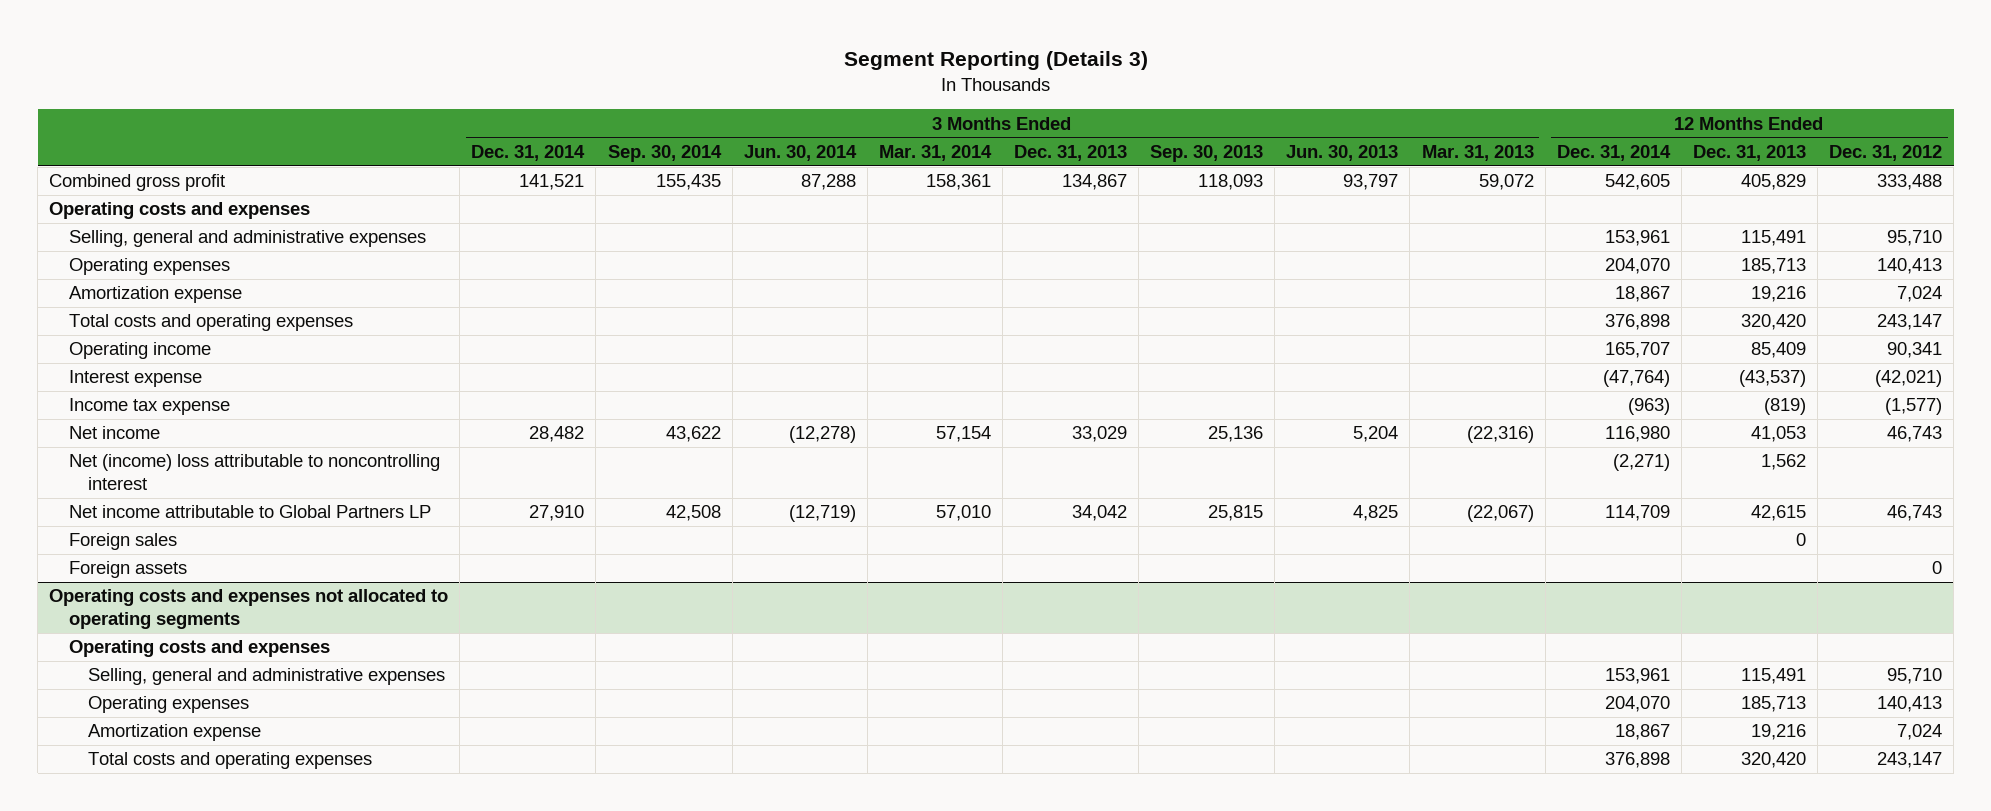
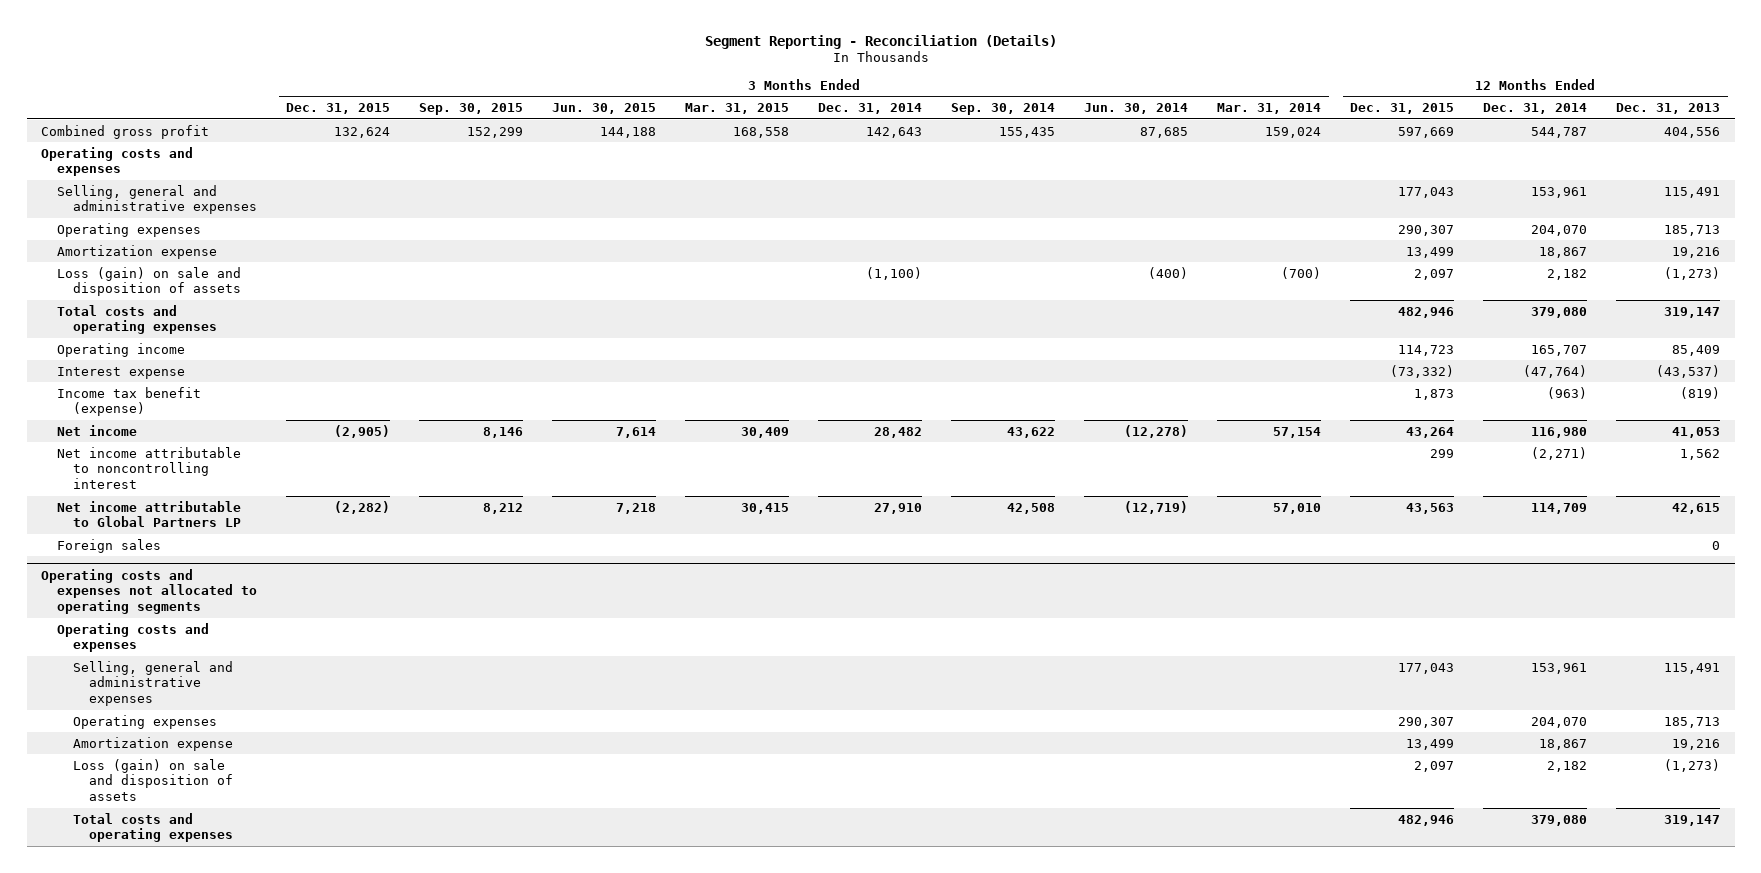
[843,51,1148,71] Segment Reporting (Details 3) -> [704,34,1057,49] Segment Reporting - Reconciliation (Details)
[1014,144,1128,161] Dec. 31, 2013 -> none
[1150,144,1264,162] Sep. 30, 2013 -> none
[1286,144,1399,161] Jun. 30, 2013 -> none
[1421,144,1534,161] Mar. 31, 2013 -> none
[1828,144,1942,161] Dec. 31, 2012 -> none
none -> [286,103,391,115] Dec. 31, 2015
none -> [419,103,524,116] Sep. 30, 2015
none -> [552,103,657,115] Jun. 30, 2015
none -> [685,103,790,115] Mar. 31, 2015
none -> [1350,103,1455,115] Dec. 31, 2015
[519,174,585,191] 141,521 -> [866,126,923,138] 142,643
[800,174,856,191] 87,288 -> [1140,126,1189,138] 87,685
[925,174,991,191] 158,361 -> [1265,126,1322,138] 159,024
[1604,174,1670,191] 542,605 -> [1531,126,1588,138] 544,787
[1740,174,1806,191] 405,829 -> [1664,126,1721,138] 404,556
none -> [57,266,242,297] Loss (gain) on sale and disposition of assets
[1604,314,1670,331] 376,898 -> [1531,306,1588,318] 379,080
[1740,314,1806,331] 320,420 -> [1664,306,1721,318] 319,147
[68,398,230,416] Income tax expense -> [57,386,202,417] Income tax benefit (expense)
[68,454,440,491] Net (income) loss attributable to noncontrolling interest -> [57,446,242,490] Net income attributable to noncontrolling interest
[68,561,187,579] Foreign assets -> none
none -> [73,758,234,802] Loss (gain) on sale and disposition of assets
[1604,752,1670,769] 376,898 -> [1531,814,1588,826] 379,080
[1740,752,1806,769] 320,420 -> [1664,814,1721,826] 319,147

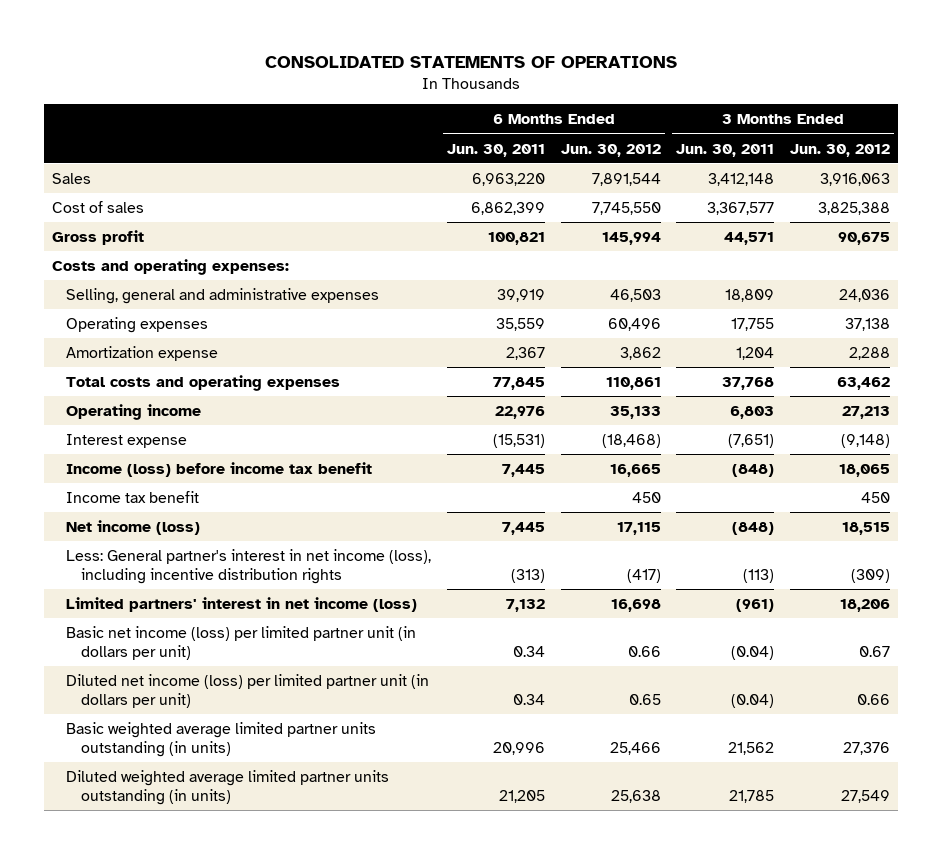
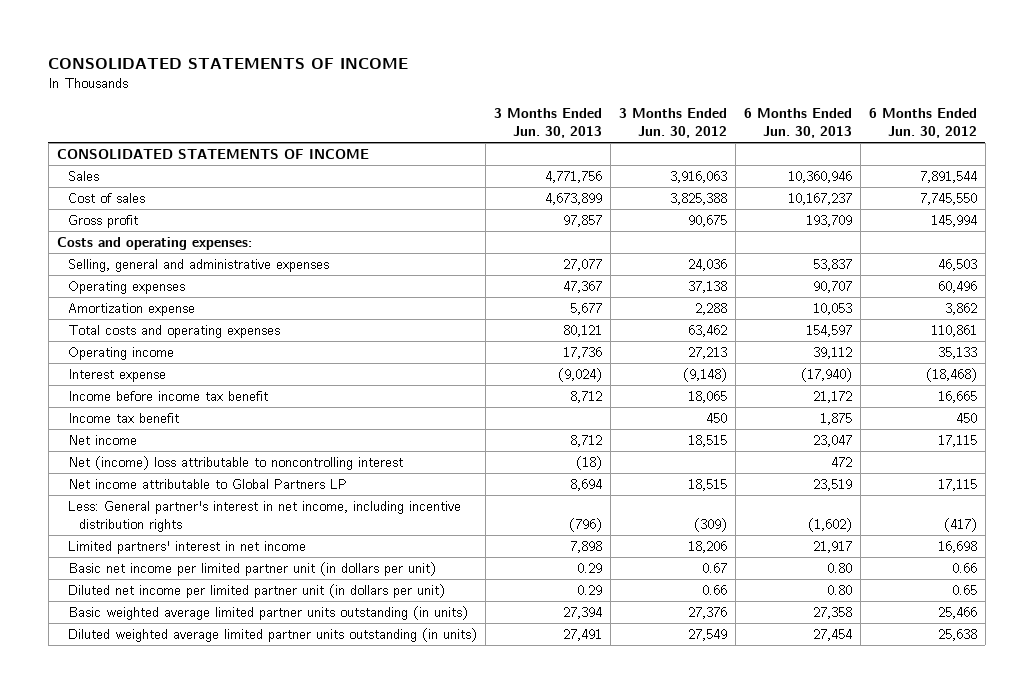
[264,55,677,68] CONSOLIDATED STATEMENTS OF OPERATIONS -> [48,58,409,70] CONSOLIDATED STATEMENTS OF INCOME
[446,143,545,157] Jun. 30, 2011 -> none
[676,143,775,157] Jun. 30, 2011 -> none
none -> [493,107,602,138] 3 Months Ended Jun. 30, 2013
none -> [743,107,852,138] 6 Months Ended Jun. 30, 2013
none -> [56,148,369,159] CONSOLIDATED STATEMENTS OF INCOME
[66,461,373,477] Income (loss) before income tax benefit -> [67,390,268,401] Income before income tax benefit
none -> [67,434,137,445] Net income
none -> [67,455,403,470] Net (income) loss attributable to noncontrolling interest
[66,519,201,535] Net income (loss) -> [67,478,347,489] Net income attributable to Global Partners LP
[66,548,432,585] Less: General partner's interest in net income (loss), including incentive distribution rights -> [67,500,461,532] Less: General partner's interest in net income, including incentive distribution rights
[66,596,418,612] Limited partners' interest in net income (loss) -> [67,540,306,554] Limited partners' interest in net income
[66,625,417,661] Basic net income (loss) per limited partner unit (in dollars per unit) -> [67,561,436,576] Basic net income per limited partner unit (in dollars per unit)
[66,673,430,709] Diluted net income (loss) per limited partner unit (in dollars per unit) -> [67,583,445,598] Diluted net income per limited partner unit (in dollars per unit)

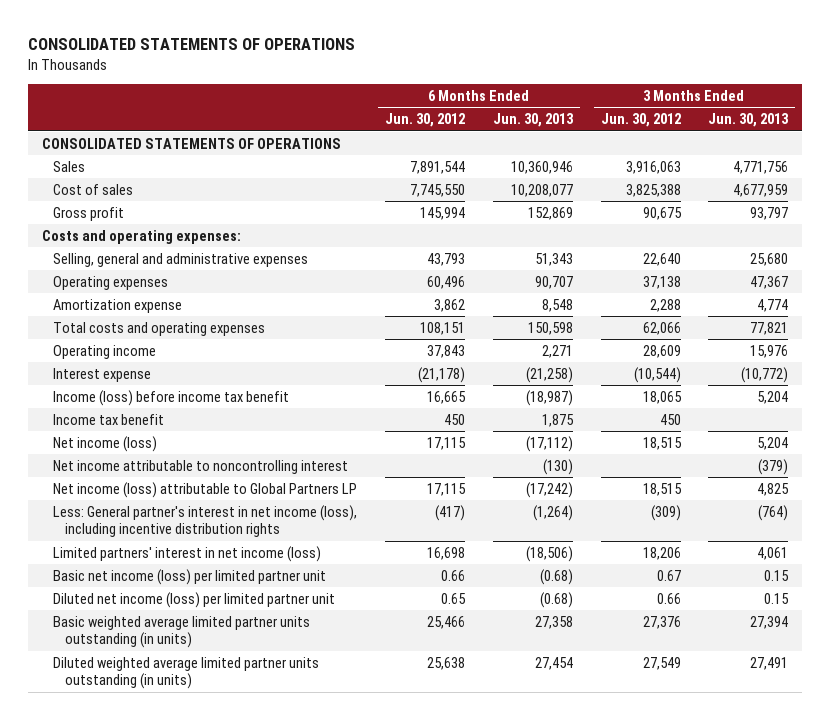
[48,58,409,70] CONSOLIDATED STATEMENTS OF INCOME -> [27,38,355,51] CONSOLIDATED STATEMENTS OF OPERATIONS
[56,148,369,159] CONSOLIDATED STATEMENTS OF INCOME -> [41,137,341,149] CONSOLIDATED STATEMENTS OF OPERATIONS
[544,192,602,205] 4,673,899 -> [733,183,789,197] 4,677,959
[787,192,852,205] 10,167,237 -> [510,183,573,197] 10,208,077
[562,214,602,227] 97,857 -> [750,206,789,220] 93,797
[805,214,852,227] 193,709 -> [527,206,573,220] 152,869
[562,258,602,271] 27,077 -> [750,252,789,266] 25,680
[687,258,727,271] 24,036 -> [642,252,681,266] 22,640
[812,258,852,271] 53,837 -> [534,252,573,266] 51,343
[937,258,977,271] 46,503 -> [426,252,465,266] 43,793
[569,302,602,315] 5,677 -> [757,298,789,312] 4,774
[812,302,852,315] 10,053 -> [541,298,573,312] 8,548
[562,324,602,337] 80,121 -> [750,321,789,335] 77,821
[687,324,727,337] 63,462 -> [642,321,681,335] 62,066
[805,324,852,337] 154,597 -> [527,321,573,335] 150,598
[930,324,977,337] 110,861 -> [419,321,465,335] 108,151
[562,346,602,359] 17,736 -> [750,344,789,358] 15,976
[687,346,727,359] 27,213 -> [642,344,681,358] 28,609
[812,346,852,359] 39,112 -> [541,344,573,358] 2,271
[937,346,977,359] 35,133 -> [426,344,465,358] 37,843
[557,367,602,382] (9,024) -> [741,366,789,383] (10,772)
[682,367,727,382] (9,148) -> [633,366,681,383] (10,544)
[800,367,852,382] (17,940) -> [525,366,573,383] (21,258)
[925,367,977,382] (18,468) -> [417,366,465,383] (21,178)
[67,390,268,401] Income before income tax benefit -> [53,389,290,406] Income (loss) before income tax benefit
[569,390,602,403] 8,712 -> [757,390,789,404] 5,204
[812,390,852,403] 21,172 -> [525,389,573,406] (18,987)
[67,434,137,445] Net income -> [53,435,158,452] Net income (loss)
[569,434,602,447] 8,712 -> [757,436,789,450] 5,204
[812,434,852,447] 23,047 -> [525,435,573,452] (17,112)
[67,455,403,470] Net (income) loss attributable to noncontrolling interest -> [53,459,349,474] Net income attributable to noncontrolling interest
[575,455,602,470] (18) -> [758,458,789,475] (379)
[830,456,852,467] 472 -> [542,458,573,475] (130)
[67,478,347,489] Net income attributable to Global Partners LP -> [53,481,358,498] Net income (loss) attributable to Global Partners LP
[569,478,602,491] 8,694 -> [757,482,790,496] 4,825
[812,478,852,491] 23,519 -> [525,481,573,498] (17,242)
[67,500,461,532] Less: General partner's interest in net income, including incentive distribution rights -> [53,504,358,538] Less: General partner's interest in net income (loss), including incentive distribution rights
[568,517,602,532] (796) -> [758,504,789,521] (764)
[807,517,852,532] (1,602) -> [532,504,573,521] (1,264)
[67,540,306,554] Limited partners' interest in net income -> [53,545,322,562] Limited partners' interest in net income (loss)
[569,540,602,553] 7,898 -> [757,546,789,560] 4,061
[812,540,852,553] 21,917 -> [525,545,573,562] (18,506)
[67,561,436,576] Basic net income per limited partner unit (in dollars per unit) -> [53,568,327,585] Basic net income (loss) per limited partner unit
[576,562,602,573] 0.29 -> [764,569,790,581] 0.15
[826,562,852,573] 0.80 -> [539,568,573,585] (0.68)
[67,583,445,598] Diluted net income per limited partner unit (in dollars per unit) -> [53,591,336,608] Diluted net income (loss) per limited partner unit
[576,584,602,595] 0.29 -> [764,592,790,604] 0.15
[826,584,852,595] 0.80 -> [539,591,573,608] (0.68)

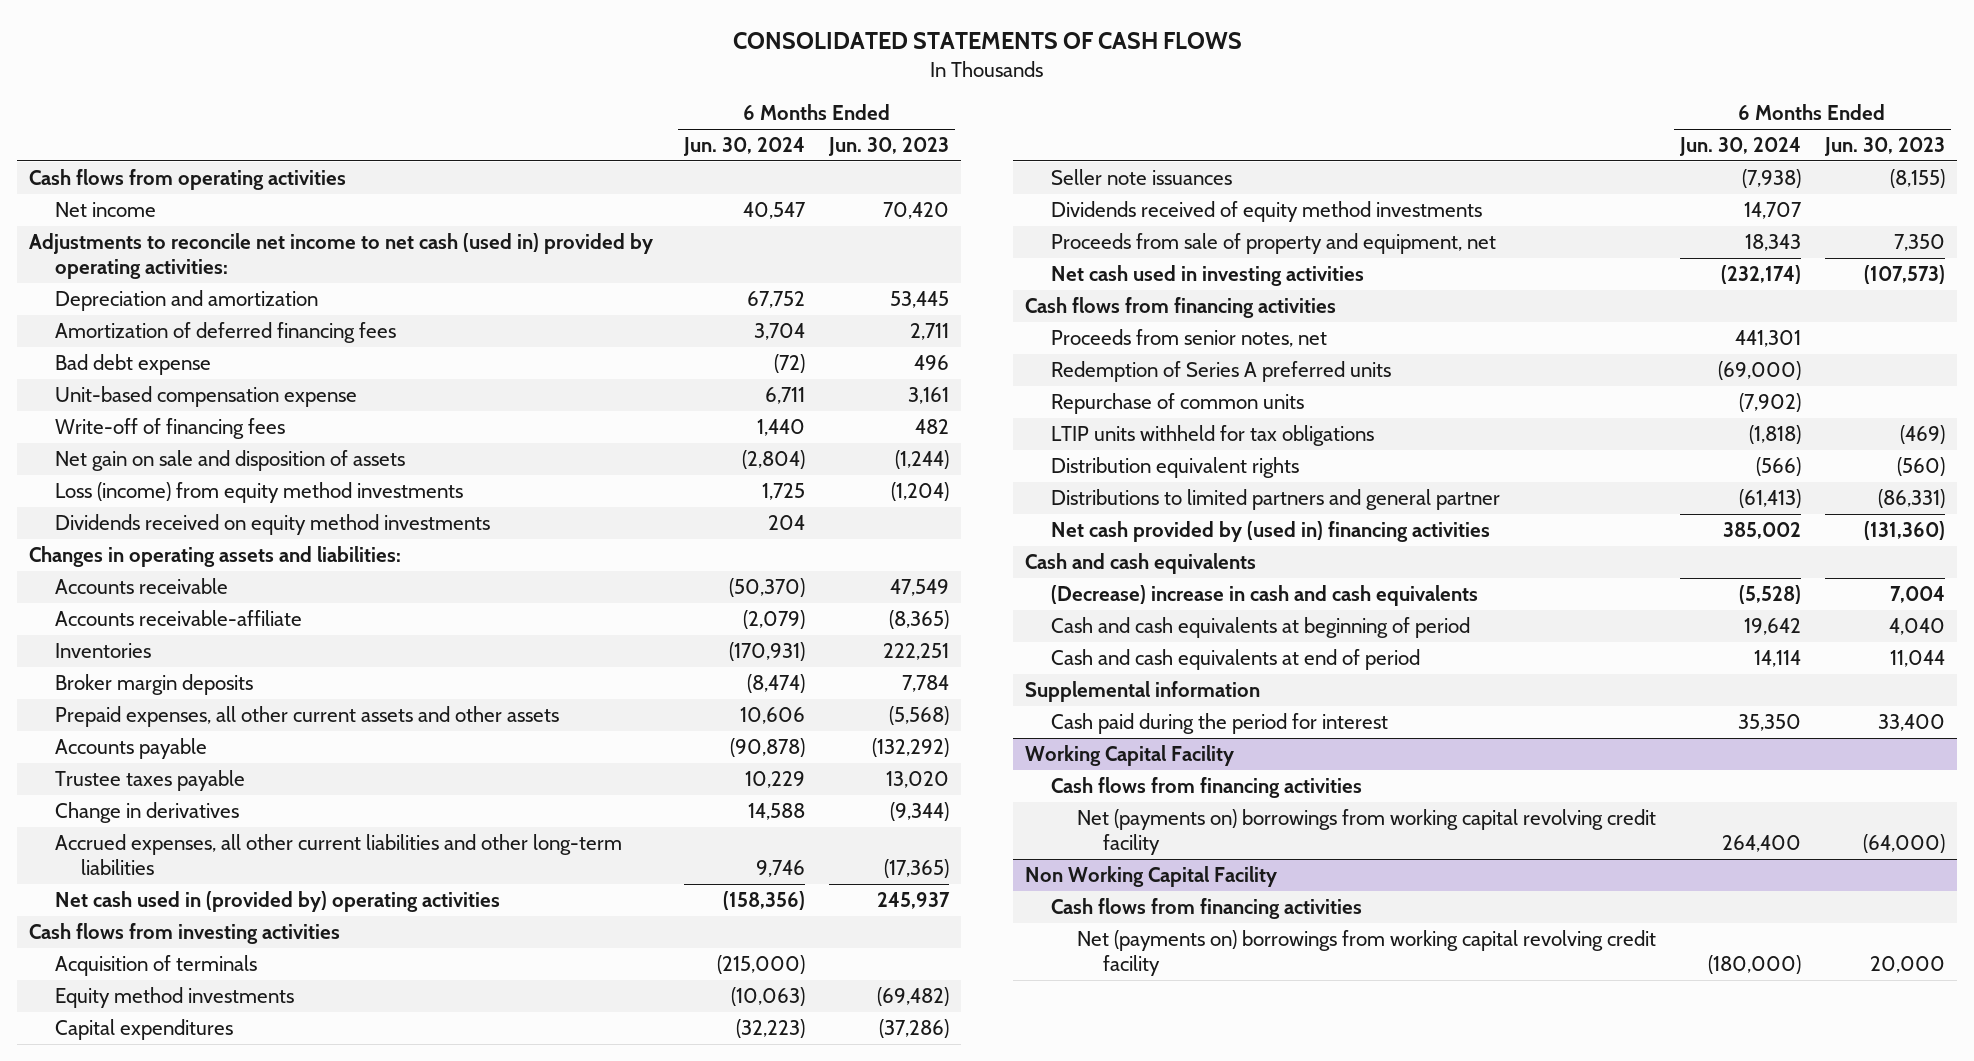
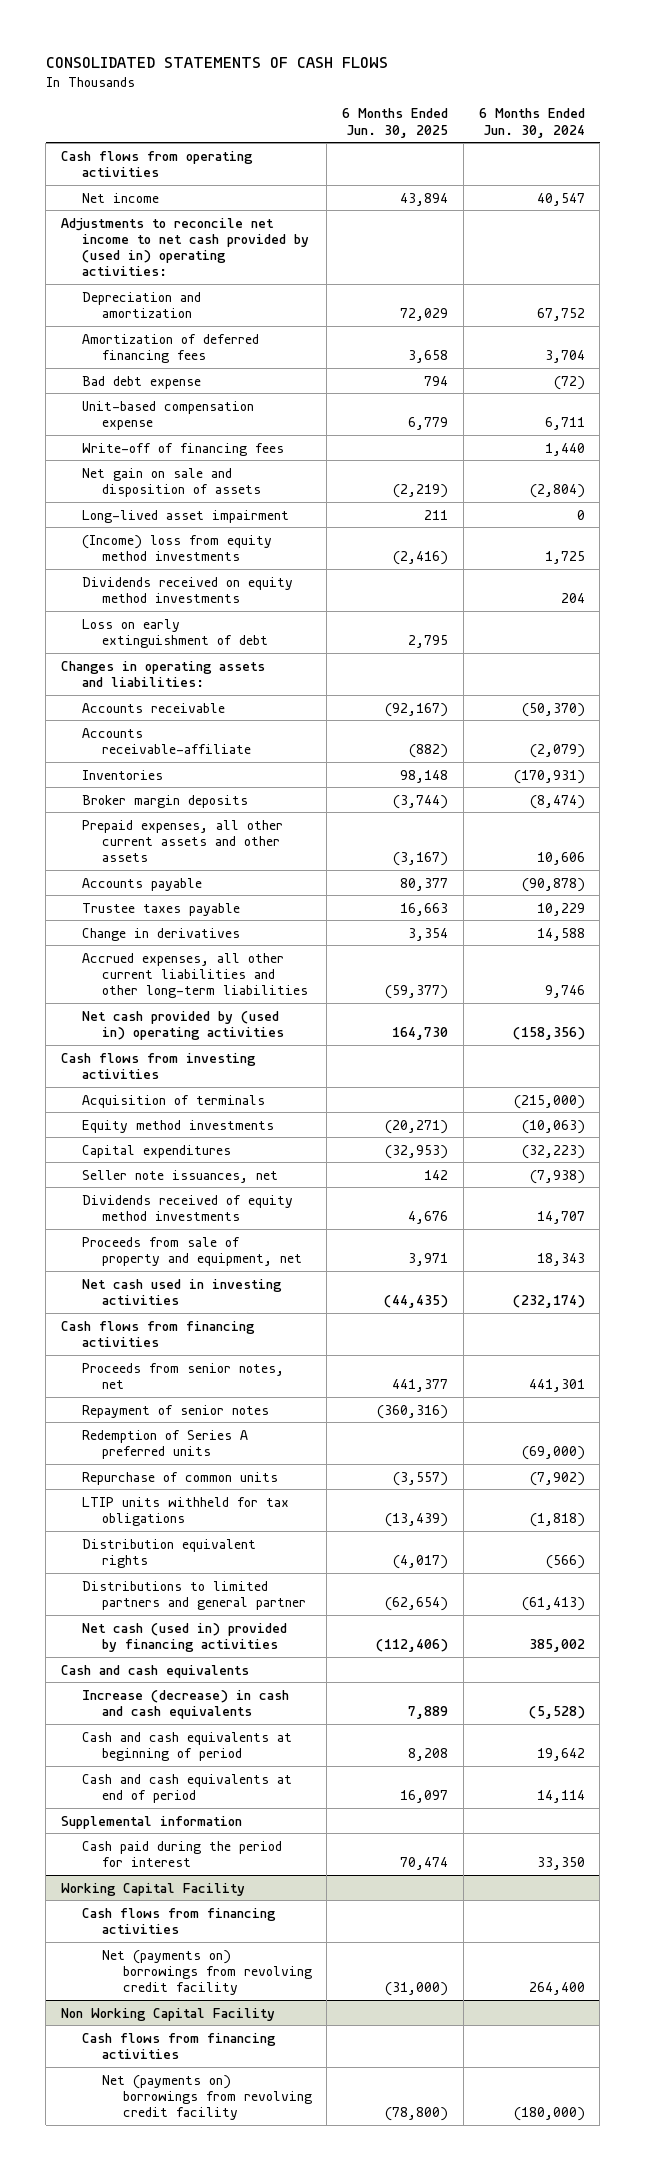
[828,137,950,157] Jun. 30, 2023 -> none
none -> [342,108,449,138] 6 Months Ended Jun. 30, 2025
[29,233,654,280] Adjustments to reconcile net income to net cash (used in) provided by operating activities: -> [61,217,309,277] Adjustments to reconcile net income to net cash provided by (used in) operating activities:
none -> [81,509,289,523] Long-lived asset impairment
[55,482,464,504] Loss (income) from equity method investments -> [81,534,272,561] (Income) loss from equity method investments
none -> [81,618,269,648] Loss on early extinguishment of debt
[55,891,501,913] Net cash used in (provided by) operating activities -> [81,1010,285,1040] Net cash provided by (used in) operating activities
[1050,169,1232,186] Seller note issuances -> [81,1169,278,1183] Seller note issuances, net
none -> [81,1404,269,1418] Repayment of senior notes
[1050,521,1490,543] Net cash provided by (used in) financing activities -> [81,1622,287,1652] Net cash (used in) provided by financing activities
[1050,585,1478,607] (Decrease) increase in cash and cash equivalents -> [81,1689,289,1719] Increase (decrease) in cash and cash equivalents
[1737,714,1801,732] 35,350 -> [536,1856,585,1870] 33,350
[1076,809,1656,856] Net (payments on) borrowings from working capital revolving credit facility -> [102,1949,312,1996] Net (payments on) borrowings from revolving credit facility
[1076,930,1656,977] Net (payments on) borrowings from working capital revolving credit facility -> [102,2074,312,2121] Net (payments on) borrowings from revolving credit facility

